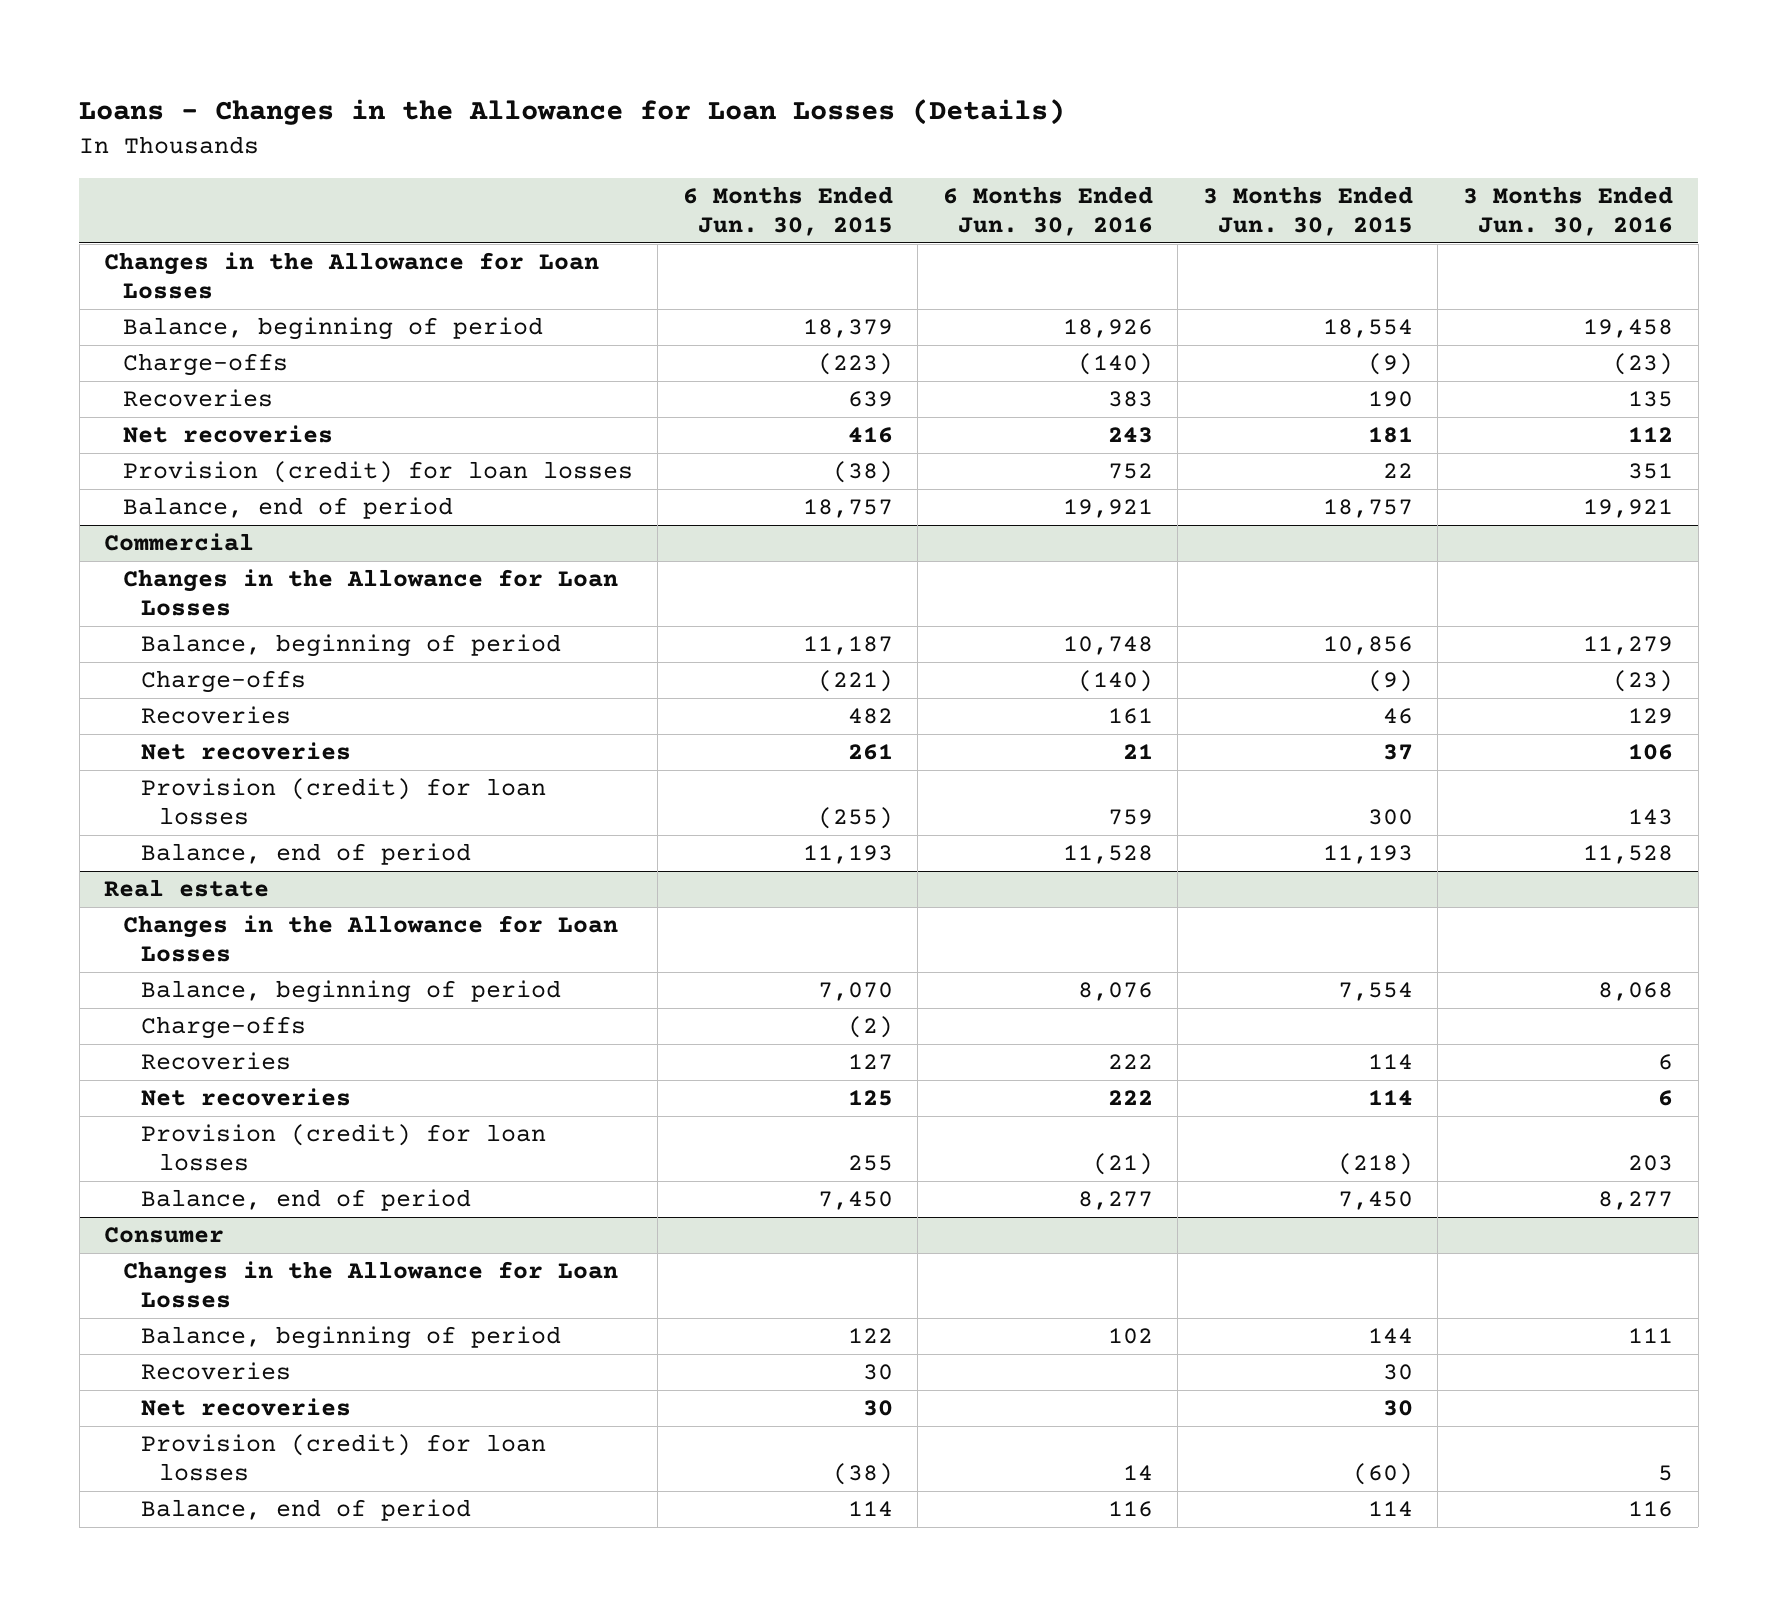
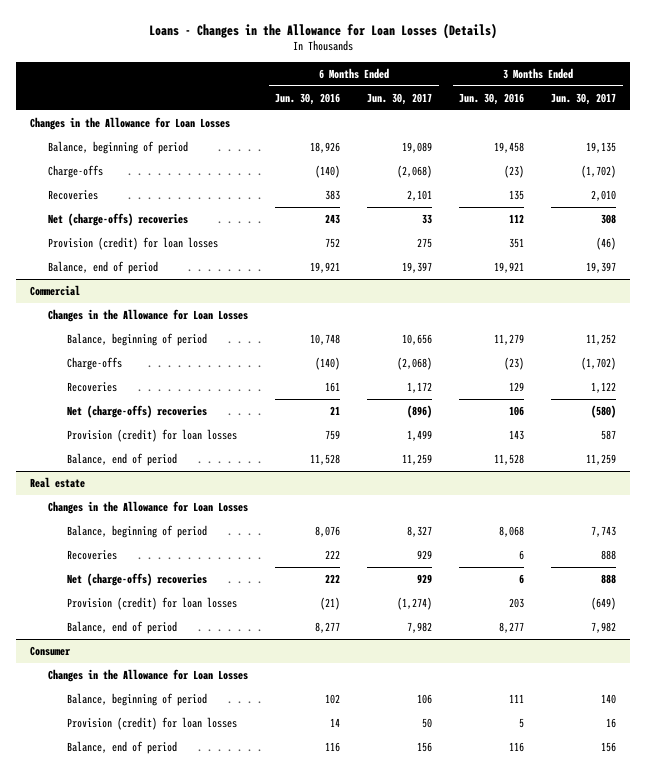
[682,186,893,237] 6 Months Ended Jun. 30, 2015 -> none
[1202,186,1413,237] 3 Months Ended Jun. 30, 2015 -> none
none -> [367,92,433,105] Jun. 30, 2017
none -> [551,92,617,105] Jun. 30, 2017
[122,425,333,444] Net recoveries -> [48,213,189,227] Net (charge-offs) recoveries
[140,742,351,761] Net recoveries -> [66,405,207,419] Net (charge-offs) recoveries
[140,1016,306,1040] Charge-offs -> none
[140,1088,351,1107] Net recoveries -> [66,573,207,587] Net (charge-offs) recoveries
[140,1362,291,1381] Recoveries -> none
[140,1398,351,1417] Net recoveries -> none

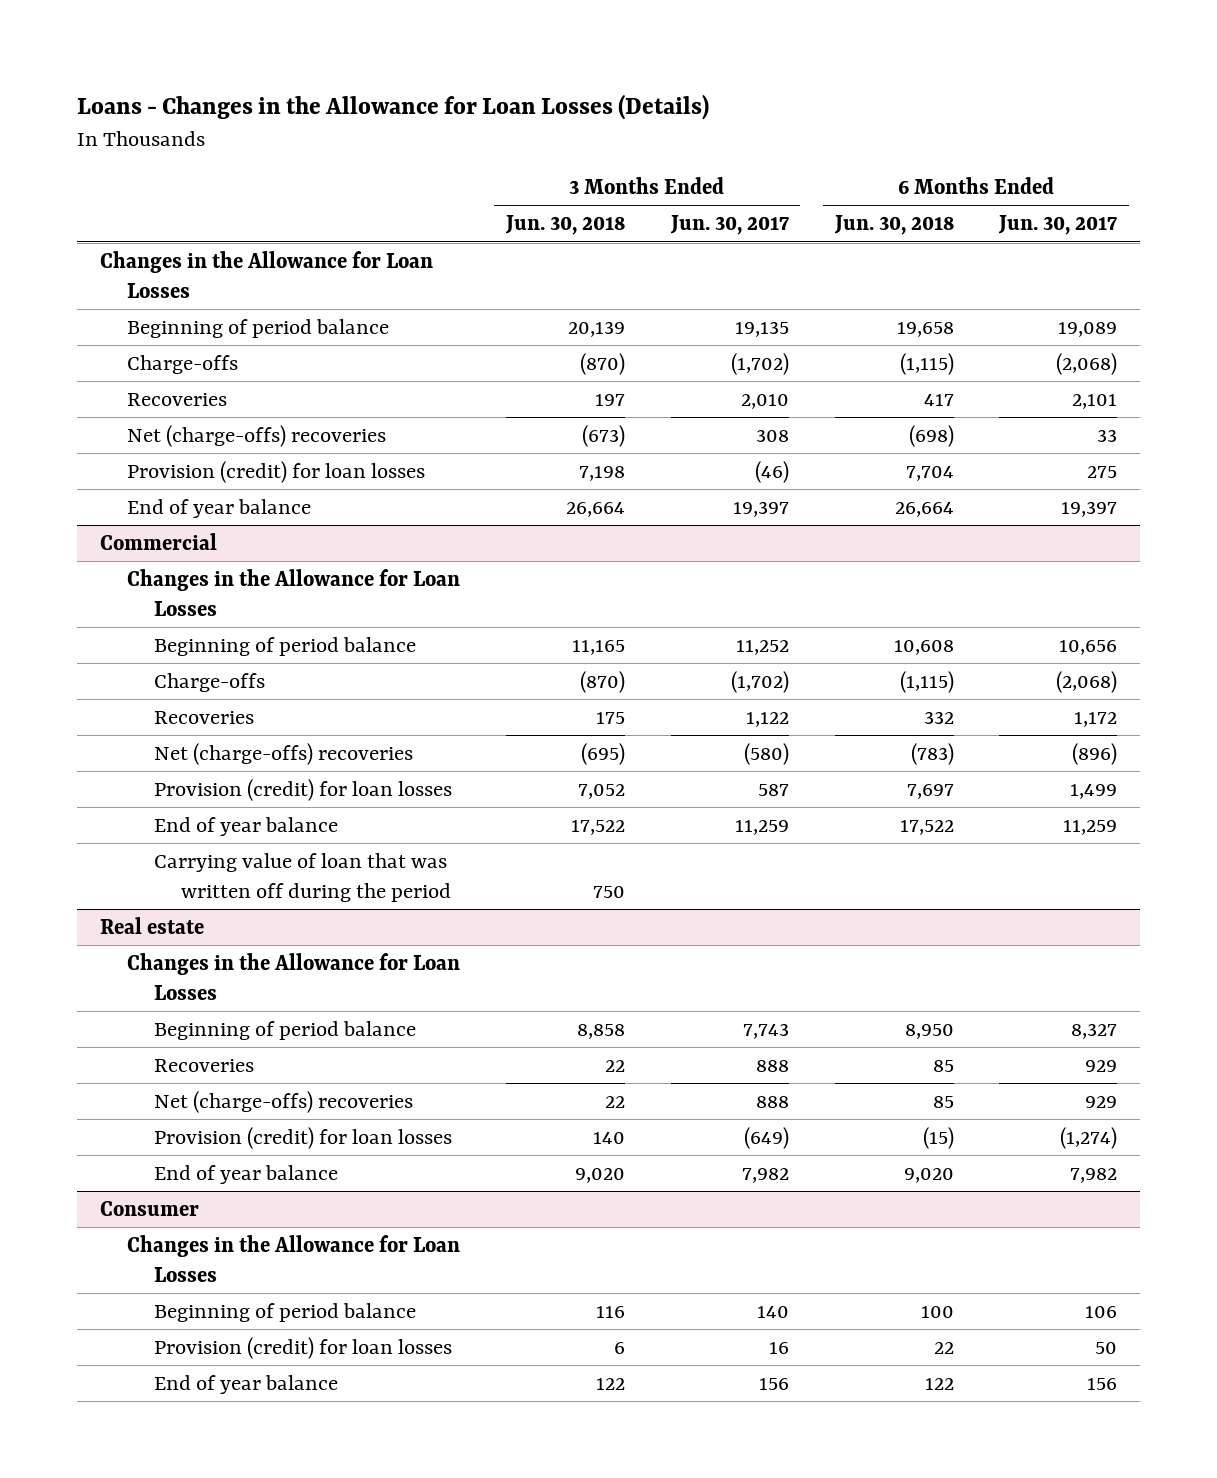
[275,92,341,105] Jun. 30, 2016 -> none
[459,92,525,105] Jun. 30, 2016 -> none
none -> [504,215,625,236] Jun. 30, 2018
none -> [833,215,954,236] Jun. 30, 2018
[48,141,189,155] Balance, beginning of period -> [126,318,389,338] Beginning of period balance
[48,261,159,275] Balance, end of period -> [126,498,311,518] End of year balance
[66,333,207,347] Balance, beginning of period -> [153,636,416,656] Beginning of period balance
[66,453,177,467] Balance, end of period -> [153,816,338,836] End of year balance
none -> [153,852,451,903] Carrying value of loan that was written off during the period
[66,525,207,539] Balance, beginning of period -> [153,1020,416,1040] Beginning of period balance
[66,621,177,635] Balance, end of period -> [153,1164,338,1184] End of year balance
[66,693,207,707] Balance, beginning of period -> [153,1302,416,1322] Beginning of period balance
[66,741,177,755] Balance, end of period -> [153,1374,338,1394] End of year balance

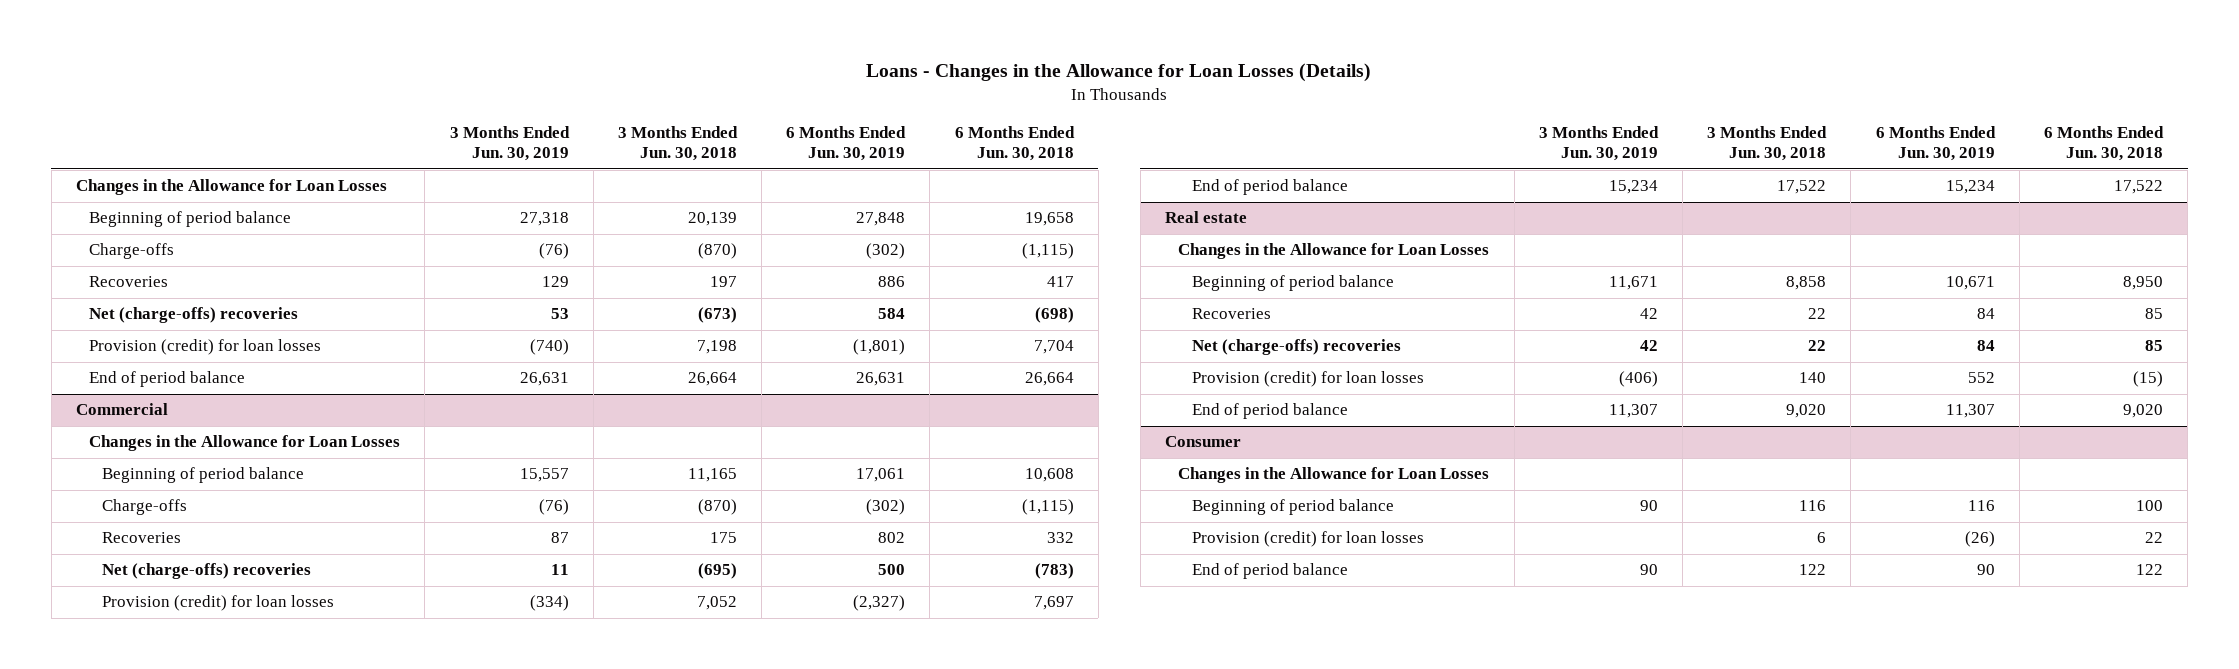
[669,215,789,236] Jun. 30, 2017 -> none
[998,215,1118,236] Jun. 30, 2017 -> none
none -> [449,126,570,162] 3 Months Ended Jun. 30, 2019
none -> [786,126,907,162] 6 Months Ended Jun. 30, 2019
[126,498,311,518] End of year balance -> [89,371,246,388] End of period balance
[153,852,451,903] Carrying value of loan that was written off during the period -> none
[153,816,338,836] End of year balance -> [1191,179,1348,196] End of period balance
[153,1164,338,1184] End of year balance -> [1191,403,1348,420] End of period balance
[153,1374,338,1394] End of year balance -> [1191,563,1348,580] End of period balance

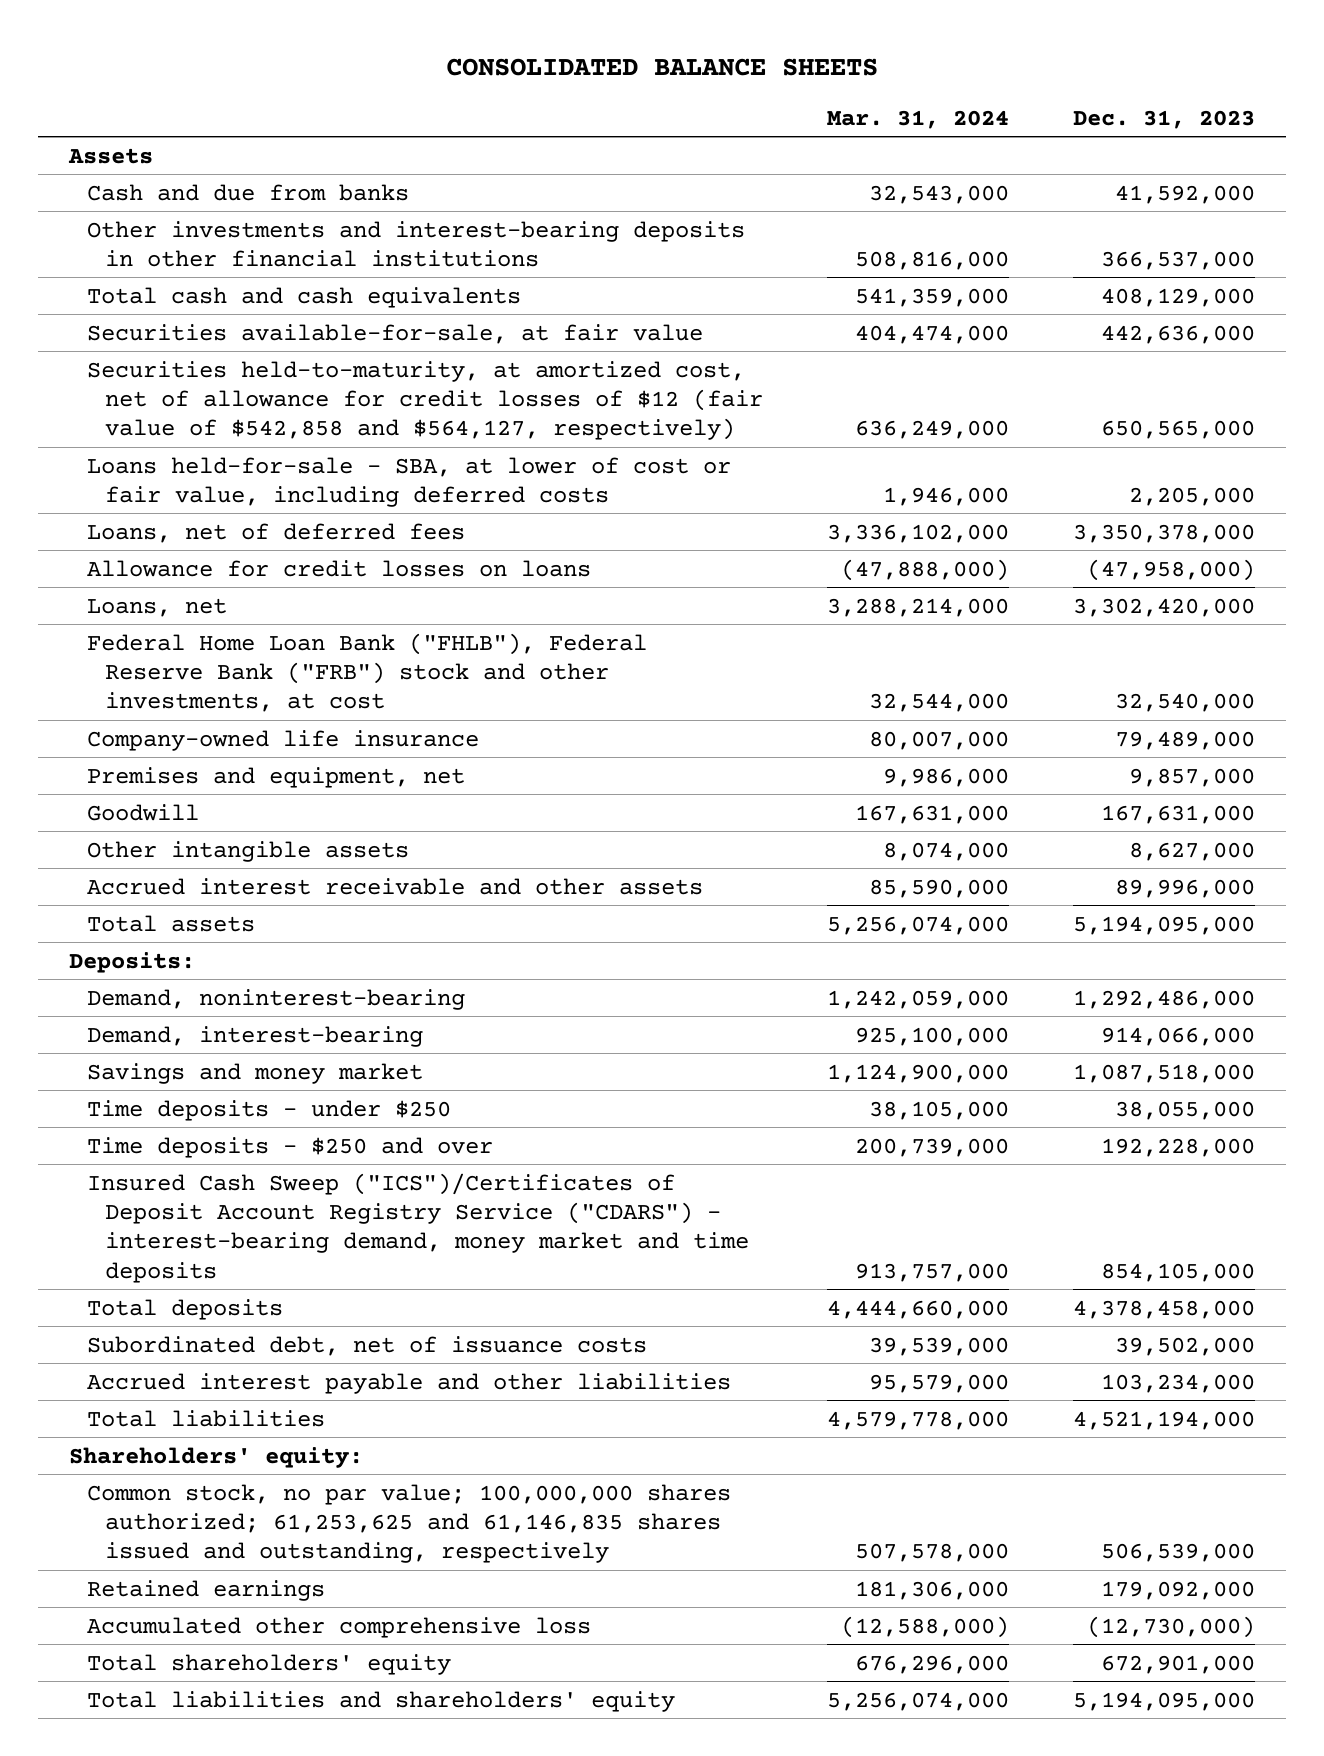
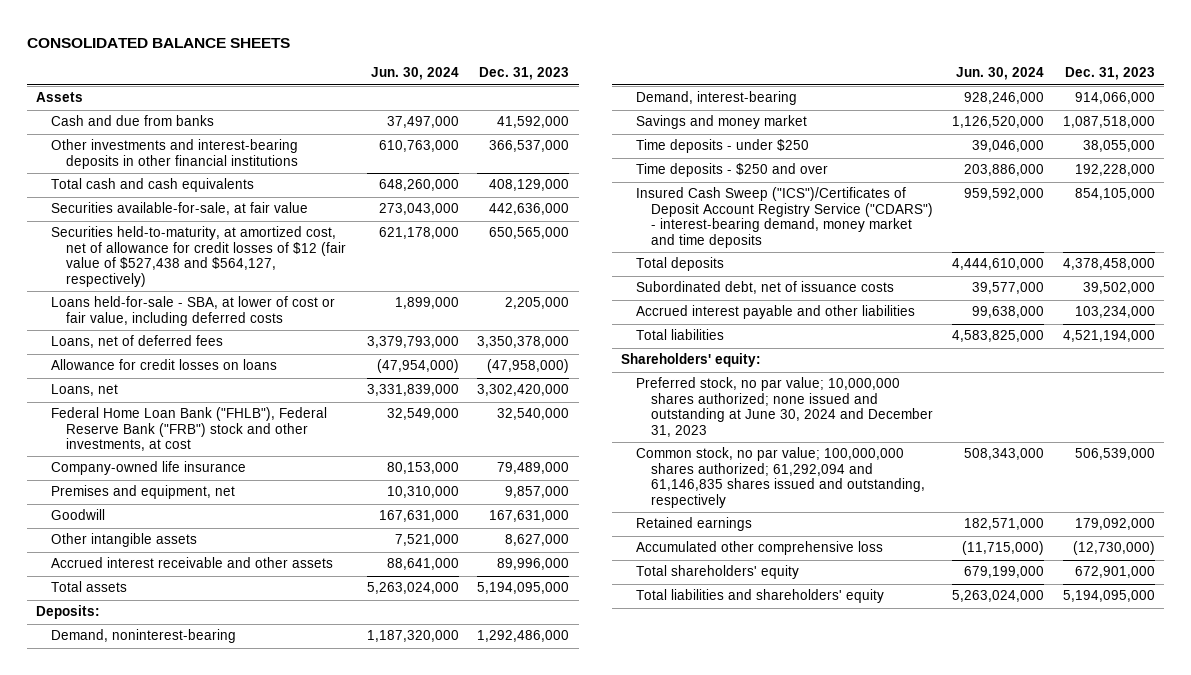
[826,109,1009,129] Mar. 31, 2024 -> none
none -> [370,67,459,81] Jun. 30, 2024
[87,360,764,441] Securities held-to-maturity, at amortized cost, net of allowance for credit losses of $12 (fair value of $542,858 and $564,127, respectively) -> [51,226,347,287] Securities held-to-maturity, at amortized cost, net of allowance for credit losses of $12 (fair value of $527,438 and $564,127, respectively)
none -> [636,377,934,437] Preferred stock, no par value; 10,000,000 shares authorized; none issued and outstanding at June 30, 2024 and December 31, 2023
[87,1483,732,1564] Common stock, no par value; 100,000,000 shares authorized; 61,253,625 and 61,146,835 shares issued and outstanding, respectively -> [636,447,926,508] Common stock, no par value; 100,000,000 shares authorized; 61,292,094 and 61,146,835 shares issued and outstanding, respectively

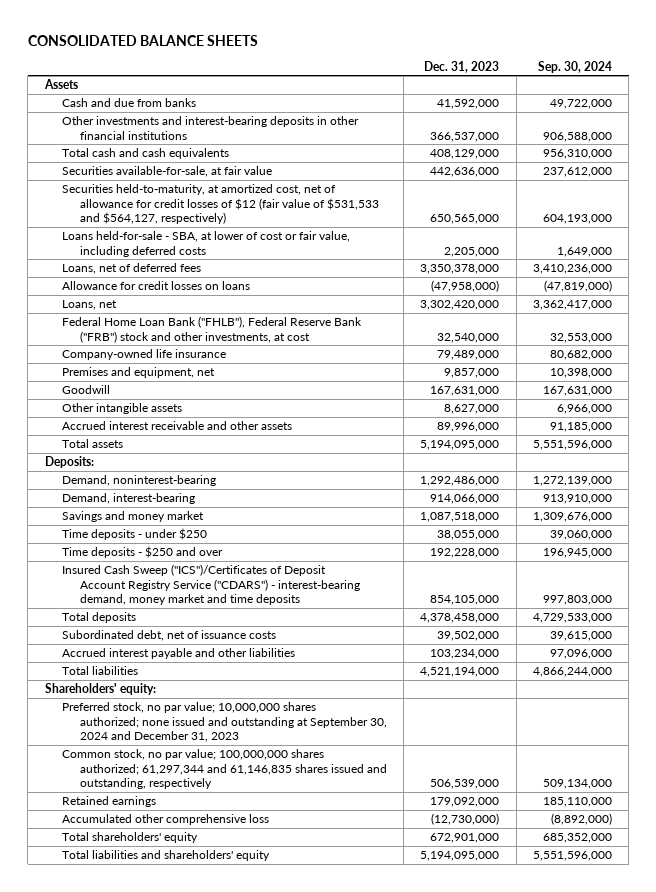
[370,67,459,81] Jun. 30, 2024 -> none
none -> [537,60,612,73] Sep. 30, 2024
[51,226,347,287] Securities held-to-maturity, at amortized cost, net of allowance for credit losses of $12 (fair value of $527,438 and $564,127, respectively) -> [62,184,380,225] Securities held-to-maturity, at amortized cost, net of allowance for credit losses of $12 (fair value of $531,533 and $564,127, respectively)
[636,377,934,437] Preferred stock, no par value; 10,000,000 shares authorized; none issued and outstanding at June 30, 2024 and December 31, 2023 -> [62,702,388,743] Preferred stock, no par value; 10,000,000 shares authorized; none issued and outstanding at September 30, 2024 and December 31, 2023
[636,447,926,508] Common stock, no par value; 100,000,000 shares authorized; 61,292,094 and 61,146,835 shares issued and outstanding, respectively -> [62,749,388,790] Common stock, no par value; 100,000,000 shares authorized; 61,297,344 and 61,146,835 shares issued and outstanding, respectively

